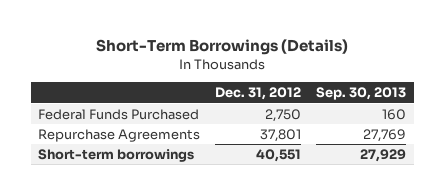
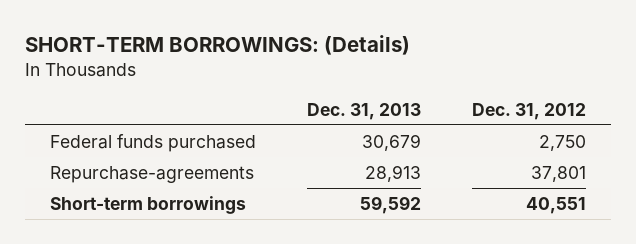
[96,39,349,56] Short-Term Borrowings (Details) -> [24,35,410,56] SHORT-TERM BORROWINGS: (Details)
[316,87,407,101] Sep. 30, 2013 -> none
none -> [306,102,421,120] Dec. 31, 2013
[38,109,200,121] Federal Funds Purchased -> [50,133,257,152] Federal funds purchased
[38,129,201,143] Repurchase Agreements -> [50,165,255,183] Repurchase-agreements

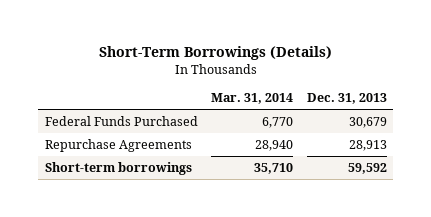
[24,35,410,56] SHORT-TERM BORROWINGS: (Details) -> [98,46,332,61] Short-Term Borrowings (Details)
[471,102,586,120] Dec. 31, 2012 -> none
none -> [211,93,294,105] Mar. 31, 2014
[50,133,257,152] Federal funds purchased -> [44,116,198,127] Federal Funds Purchased
[50,165,255,183] Repurchase-agreements -> [44,139,192,153] Repurchase Agreements

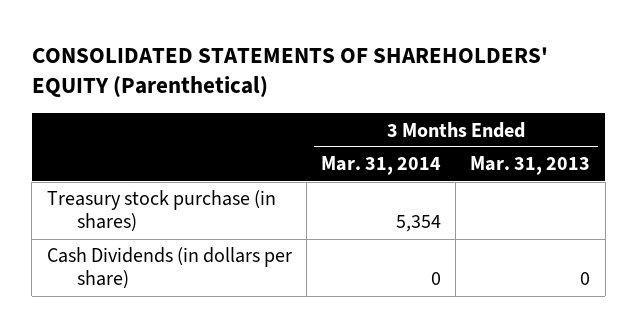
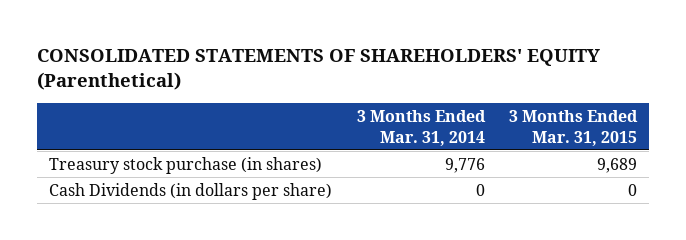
[470,156,591,176] Mar. 31, 2013 -> none
none -> [508,110,638,146] 3 Months Ended Mar. 31, 2015
[395,215,441,233] 5,354 -> [444,157,485,173] 9,776

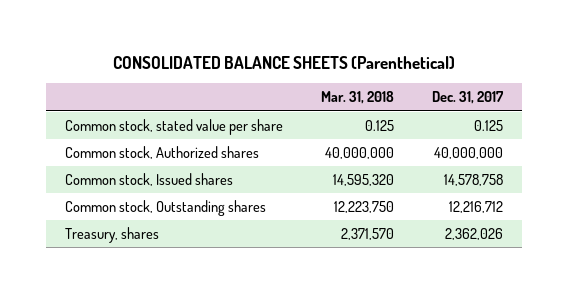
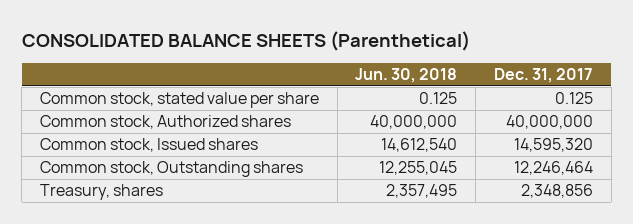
[320,91,394,105] Mar. 31, 2018 -> none
none -> [355,67,458,83] Jun. 30, 2018
[443,174,503,187] 14,578,758 -> [513,138,593,153] 14,595,320
[448,201,503,214] 12,216,712 -> [513,161,593,176] 12,246,464
[444,228,503,241] 2,362,026 -> [520,184,593,199] 2,348,856

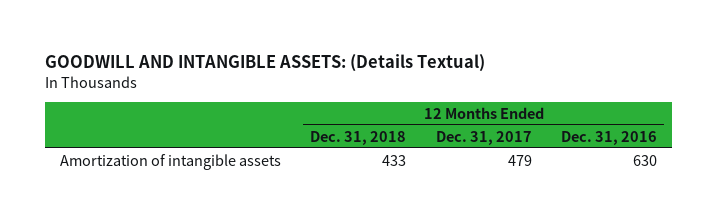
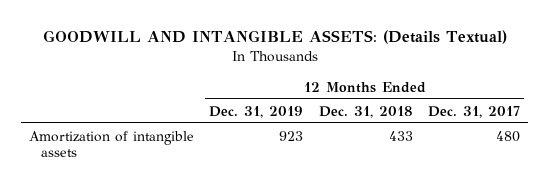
[560,130,657,145] Dec. 31, 2016 -> none
none -> [209,105,304,118] Dec. 31, 2019
[507,154,532,166] 479 -> [496,130,521,142] 480

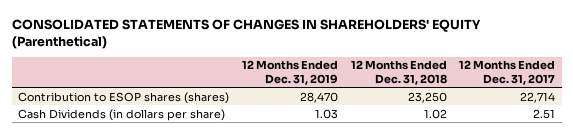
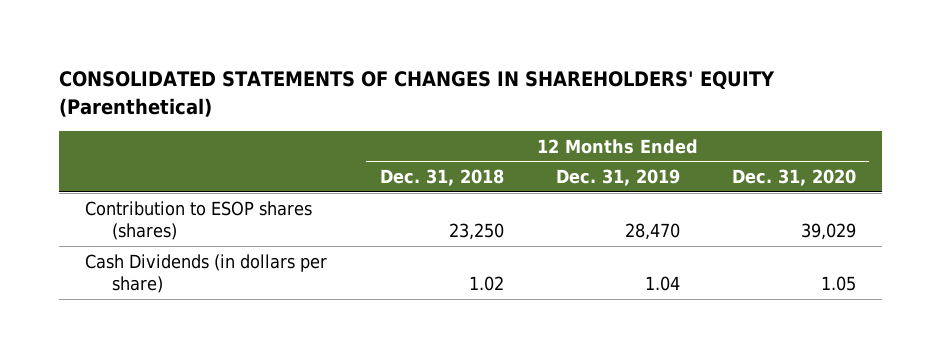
[459,60,556,85] 12 Months Ended Dec. 31, 2017 -> none
none -> [732,169,857,187] Dec. 31, 2020
[314,108,338,119] 1.03 -> [644,276,680,292] 1.04

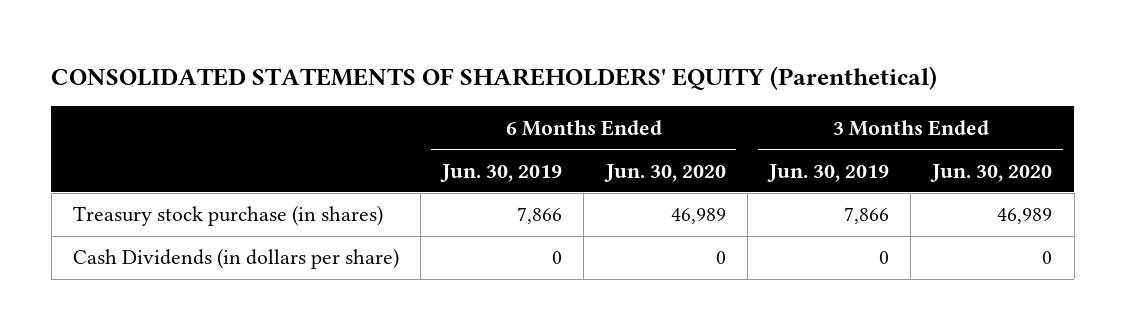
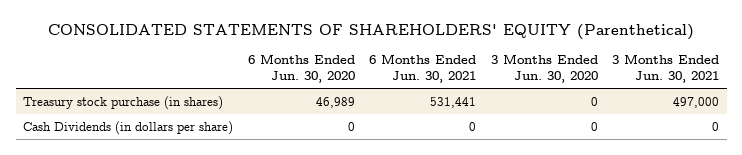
[440,163,563,182] Jun. 30, 2019 -> none
[767,163,890,182] Jun. 30, 2019 -> none
none -> [369,54,477,84] 6 Months Ended Jun. 30, 2021
none -> [612,54,720,84] 3 Months Ended Jun. 30, 2021
[997,208,1053,225] 46,989 -> [590,96,598,106] 0

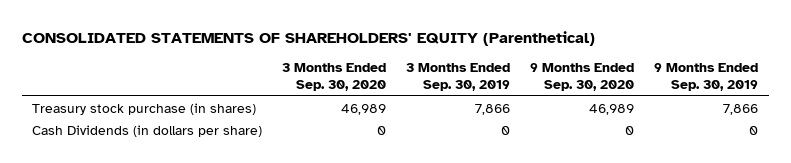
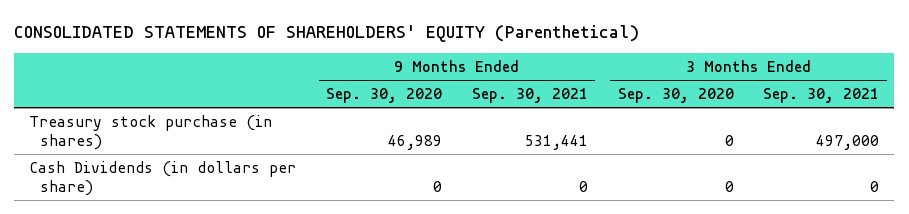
[406,63,511,92] 3 Months Ended Sep. 30, 2019 -> none
[654,63,759,92] 9 Months Ended Sep. 30, 2019 -> none
none -> [471,88,588,104] Sep. 30, 2021
none -> [763,88,880,104] Sep. 30, 2021
[341,103,387,115] 46,989 -> [724,135,734,147] 0

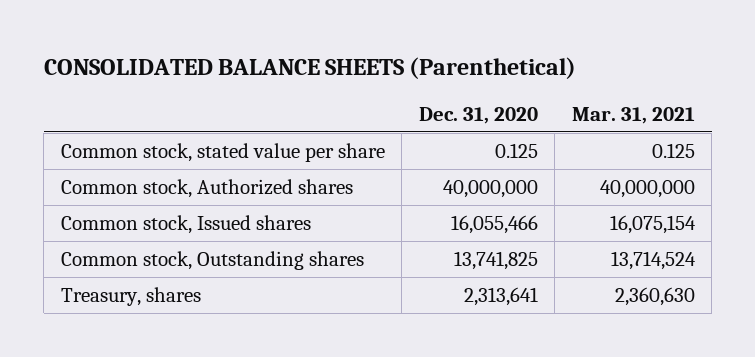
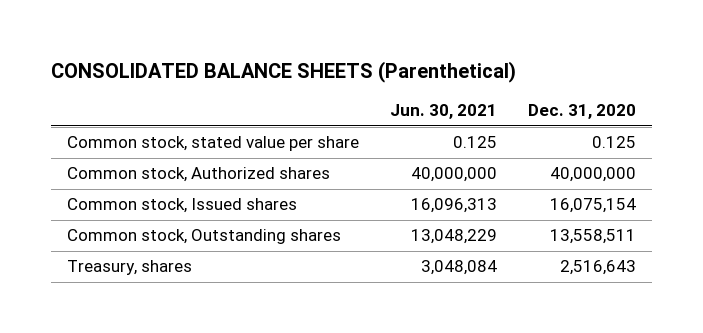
[571,106,695,124] Mar. 31, 2021 -> none
none -> [390,104,498,120] Jun. 30, 2021
[450,214,538,234] 16,055,466 -> [550,198,637,214] 16,075,154
[453,250,538,270] 13,741,825 -> [550,229,637,245] 13,558,511
[463,286,538,306] 2,313,641 -> [560,260,637,276] 2,516,643

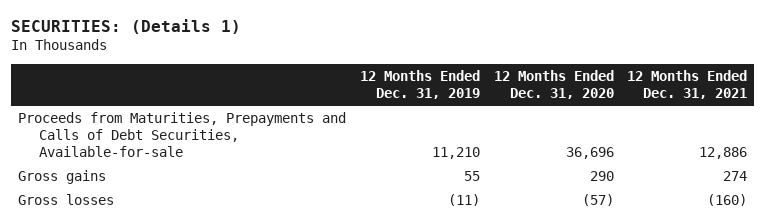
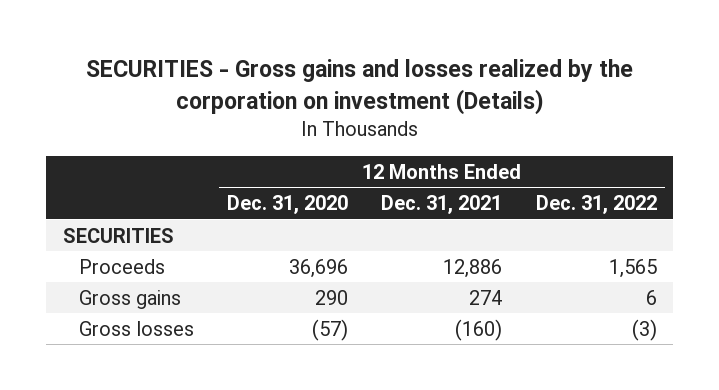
[11,19,242,35] SECURITIES: (Details 1) -> [85,59,633,115] SECURITIES - Gross gains and losses realized by the corporation on investment (Details)
[359,70,480,99] 12 Months Ended Dec. 31, 2019 -> none
none -> [535,195,657,215] Dec. 31, 2022
none -> [62,227,174,243] SECURITIES
[17,112,346,157] Proceeds from Maturities, Prepayments and Calls of Debt Securities, Available-for-sale -> [78,258,165,274] Proceeds

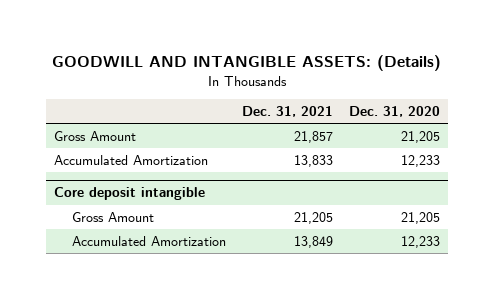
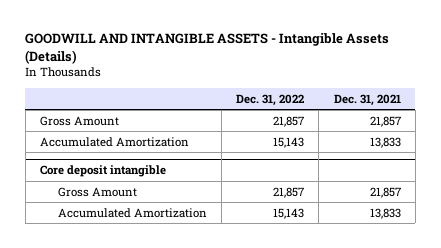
[51,55,441,72] GOODWILL AND INTANGIBLE ASSETS: (Details) -> [25,33,390,65] GOODWILL AND INTANGIBLE ASSETS - Intangible Assets (Details)
[348,106,440,118] Dec. 31, 2020 -> none
none -> [236,93,305,106] Dec. 31, 2022
[293,211,333,224] 21,205 -> [369,186,401,198] 21,857
[293,235,333,248] 13,849 -> [369,207,401,219] 13,833

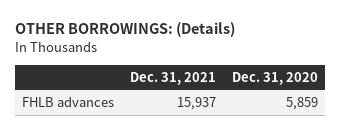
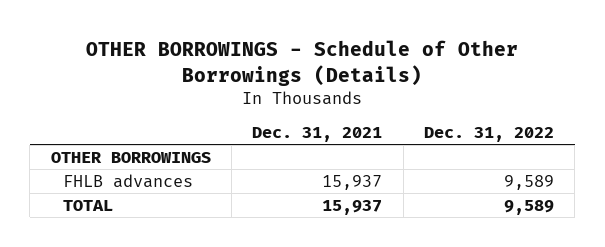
[14,22,235,38] OTHER BORROWINGS: (Details) -> [86,39,519,86] OTHER BORROWINGS - Schedule of Other Borrowings (Details)
[231,71,318,85] Dec. 31, 2020 -> none
none -> [423,127,554,143] Dec. 31, 2022
none -> [50,151,211,163] OTHER BORROWINGS
none -> [63,199,114,211] TOTAL

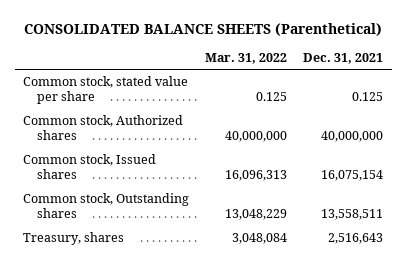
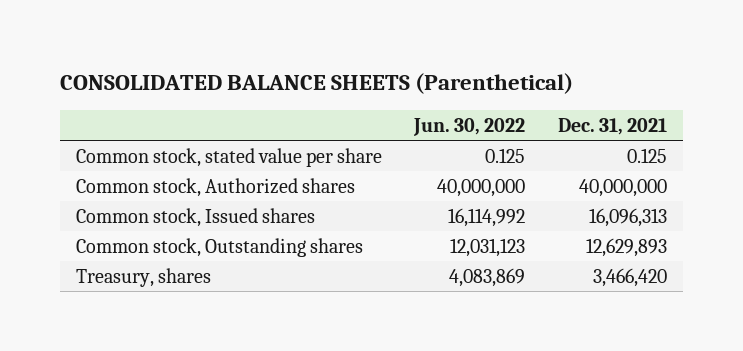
[205,53,288,65] Mar. 31, 2022 -> none
none -> [413,117,526,136] Jun. 30, 2022
[321,170,384,182] 16,075,154 -> [588,207,667,227] 16,096,313
[321,209,384,221] 13,558,511 -> [585,237,667,257] 12,629,893
[328,233,384,245] 2,516,643 -> [592,267,667,287] 3,466,420

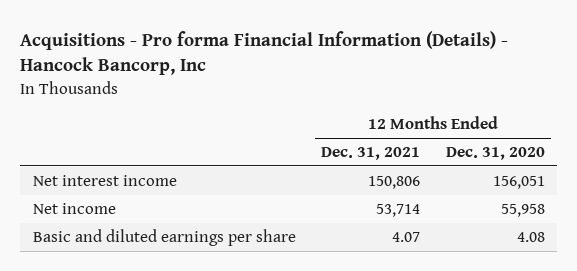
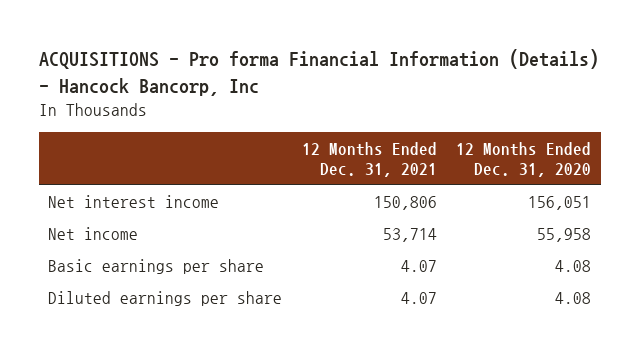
[19,30,508,76] Acquisitions - Pro forma Financial Information (Details) - Hancock Bancorp, Inc -> [38,49,599,96] ACQUISITIONS - Pro forma Financial Information (Details) - Hancock Bancorp, Inc
[32,229,296,247] Basic and diluted earnings per share -> [48,259,265,275] Basic earnings per share
none -> [48,291,283,307] Diluted earnings per share

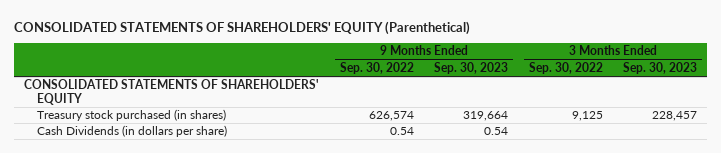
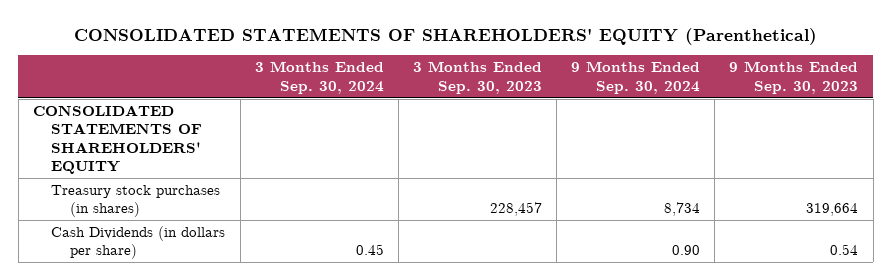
[339,61,414,74] Sep. 30, 2022 -> none
[528,61,603,74] Sep. 30, 2022 -> none
none -> [254,61,384,94] 3 Months Ended Sep. 30, 2024
none -> [571,61,701,94] 9 Months Ended Sep. 30, 2024
[36,109,226,122] Treasury stock purchased (in shares) -> [51,184,221,218] Treasury stock purchases (in shares)

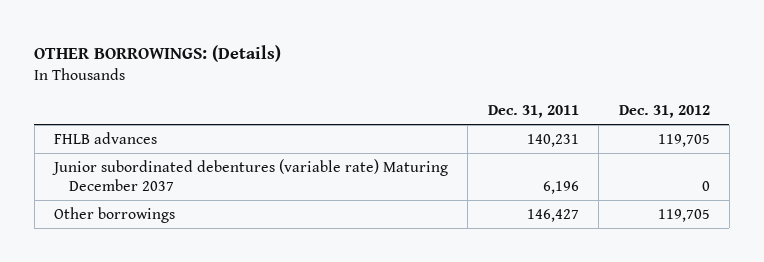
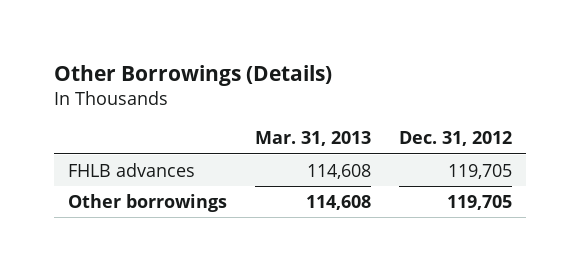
[34,44,282,62] OTHER BORROWINGS: (Details) -> [53,65,332,87] Other Borrowings (Details)
[487,104,579,118] Dec. 31, 2011 -> none
none -> [255,131,372,147] Mar. 31, 2013
[52,159,449,191] Junior subordinated debentures (variable rate) Maturing December 2037 -> none

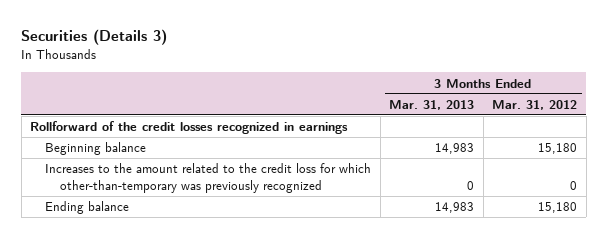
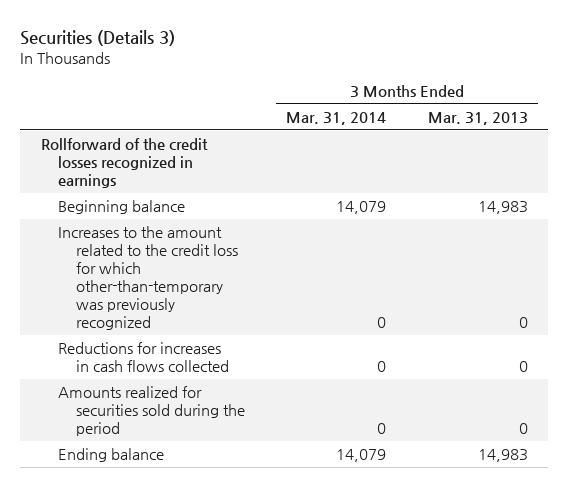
[492,99,578,110] Mar. 31, 2012 -> none
none -> [286,112,387,126] Mar. 31, 2014
none -> [58,342,230,373] Reductions for increases in cash flows collected
none -> [58,386,246,437] Amounts realized for securities sold during the period

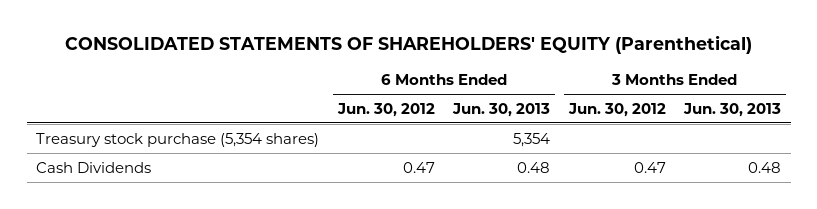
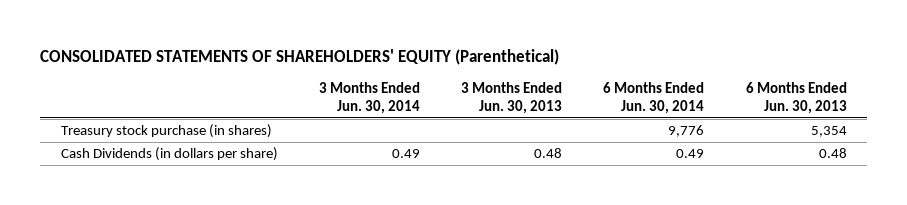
[336,102,435,117] Jun. 30, 2012 -> none
[567,102,666,117] Jun. 30, 2012 -> none
none -> [318,82,420,114] 3 Months Ended Jun. 30, 2014
none -> [603,82,705,114] 6 Months Ended Jun. 30, 2014
[35,132,319,147] Treasury stock purchase (5,354 shares) -> [60,124,272,139] Treasury stock purchase (in shares)
[35,161,151,173] Cash Dividends -> [60,147,278,162] Cash Dividends (in dollars per share)

